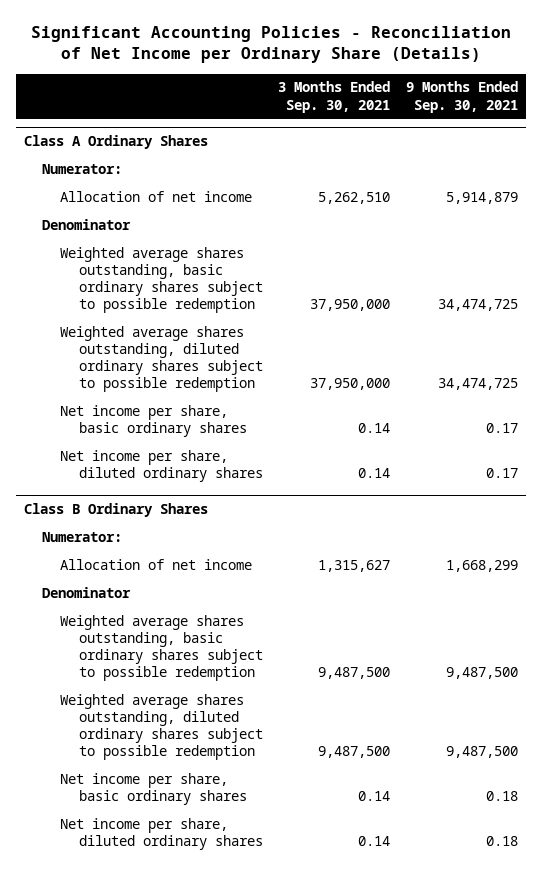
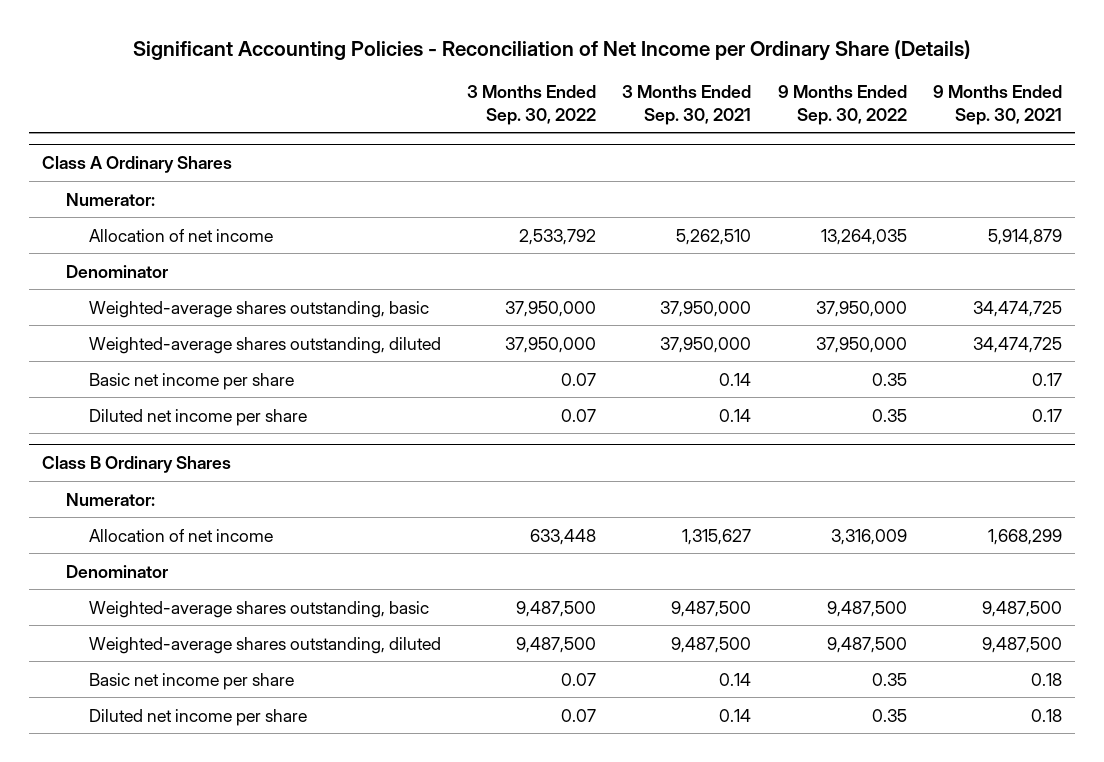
none -> [467,85,597,125] 3 Months Ended Sep. 30, 2022
none -> [777,85,907,125] 9 Months Ended Sep. 30, 2022
[60,246,263,314] Weighted average shares outstanding, basic ordinary shares subject to possible redemption -> [89,300,430,318] Weighted-average shares outstanding, basic
[60,325,263,393] Weighted average shares outstanding, diluted ordinary shares subject to possible redemption -> [89,336,442,354] Weighted-average shares outstanding, diluted
[60,404,247,438] Net income per share, basic ordinary shares -> [89,372,295,390] Basic net income per share
[60,449,263,483] Net income per share, diluted ordinary shares -> [89,408,308,426] Diluted net income per share
[60,614,263,682] Weighted average shares outstanding, basic ordinary shares subject to possible redemption -> [89,600,430,618] Weighted-average shares outstanding, basic
[60,693,263,761] Weighted average shares outstanding, diluted ordinary shares subject to possible redemption -> [89,636,442,654] Weighted-average shares outstanding, diluted
[60,772,247,806] Net income per share, basic ordinary shares -> [89,672,295,690] Basic net income per share
[60,817,263,851] Net income per share, diluted ordinary shares -> [89,708,308,726] Diluted net income per share

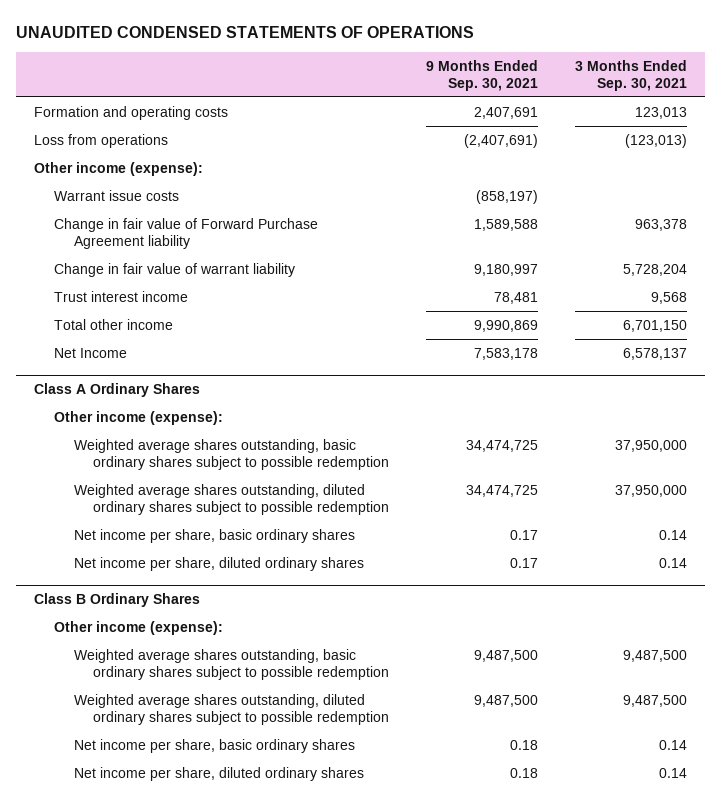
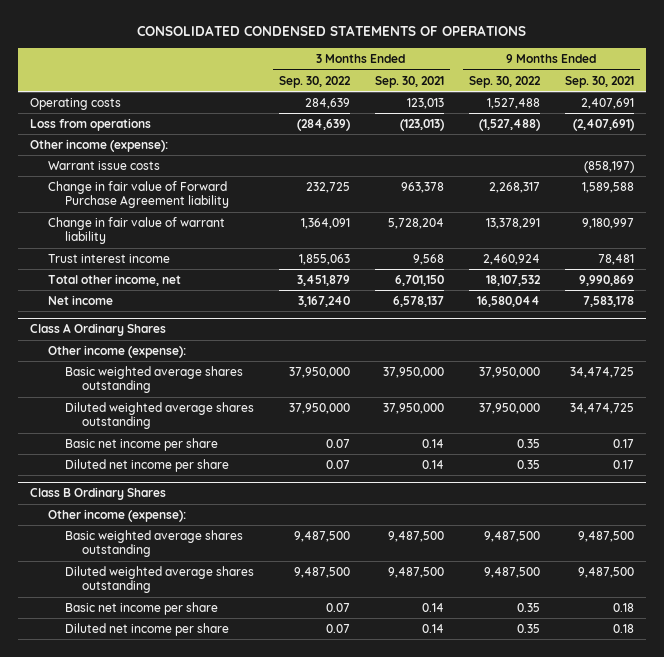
[15,25,474,38] UNAUDITED CONDENSED STATEMENTS OF OPERATIONS -> [137,25,527,37] CONSOLIDATED CONDENSED STATEMENTS OF OPERATIONS
none -> [278,75,351,88] Sep. 30, 2022
none -> [468,75,541,88] Sep. 30, 2022
[34,105,229,120] Formation and operating costs -> [30,97,122,110] Operating costs
[53,318,173,330] Total other income -> [47,273,181,286] Total other income, net
[53,347,127,358] Net Income -> [47,294,113,305] Net income
[73,438,390,470] Weighted average shares outstanding, basic ordinary shares subject to possible redemption -> [64,365,243,394] Basic weighted average shares outstanding
[73,483,390,515] Weighted average shares outstanding, diluted ordinary shares subject to possible redemption -> [64,401,254,430] Diluted weighted average shares outstanding
[73,528,355,543] Net income per share, basic ordinary shares -> [64,437,218,451] Basic net income per share
[73,556,364,571] Net income per share, diluted ordinary shares -> [64,458,229,472] Diluted net income per share
[73,648,390,680] Weighted average shares outstanding, basic ordinary shares subject to possible redemption -> [64,529,243,558] Basic weighted average shares outstanding
[73,693,390,725] Weighted average shares outstanding, diluted ordinary shares subject to possible redemption -> [64,565,254,594] Diluted weighted average shares outstanding
[73,738,355,753] Net income per share, basic ordinary shares -> [64,601,218,615] Basic net income per share
[73,766,364,781] Net income per share, diluted ordinary shares -> [64,622,229,636] Diluted net income per share

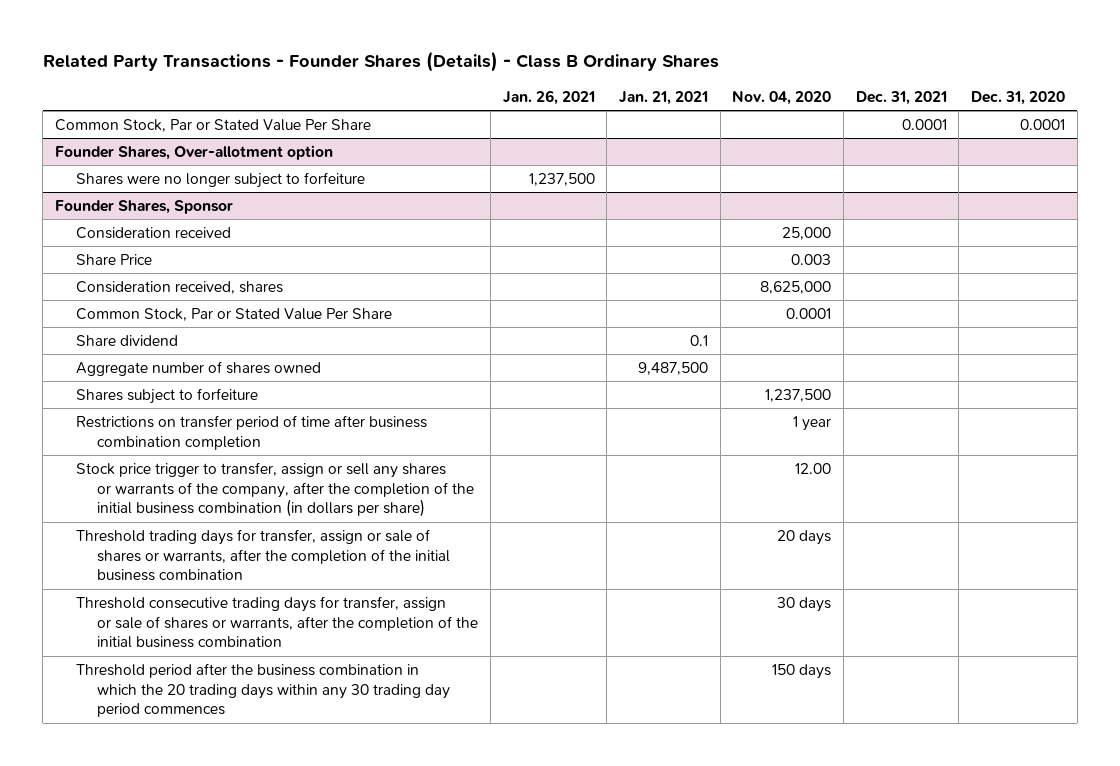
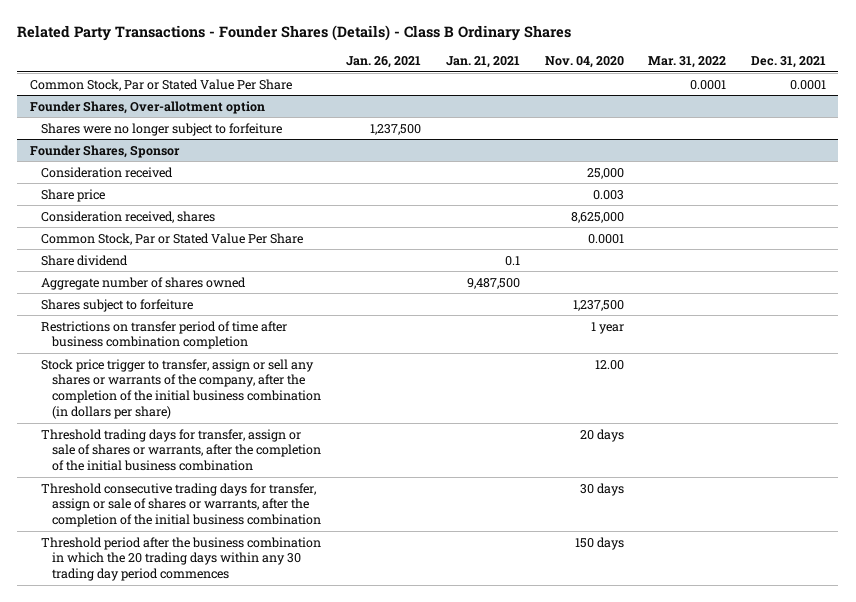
[970,90,1065,105] Dec. 31, 2020 -> none
none -> [648,56,727,69] Mar. 31, 2022
[76,254,153,266] Share Price -> [40,188,105,202] Share price

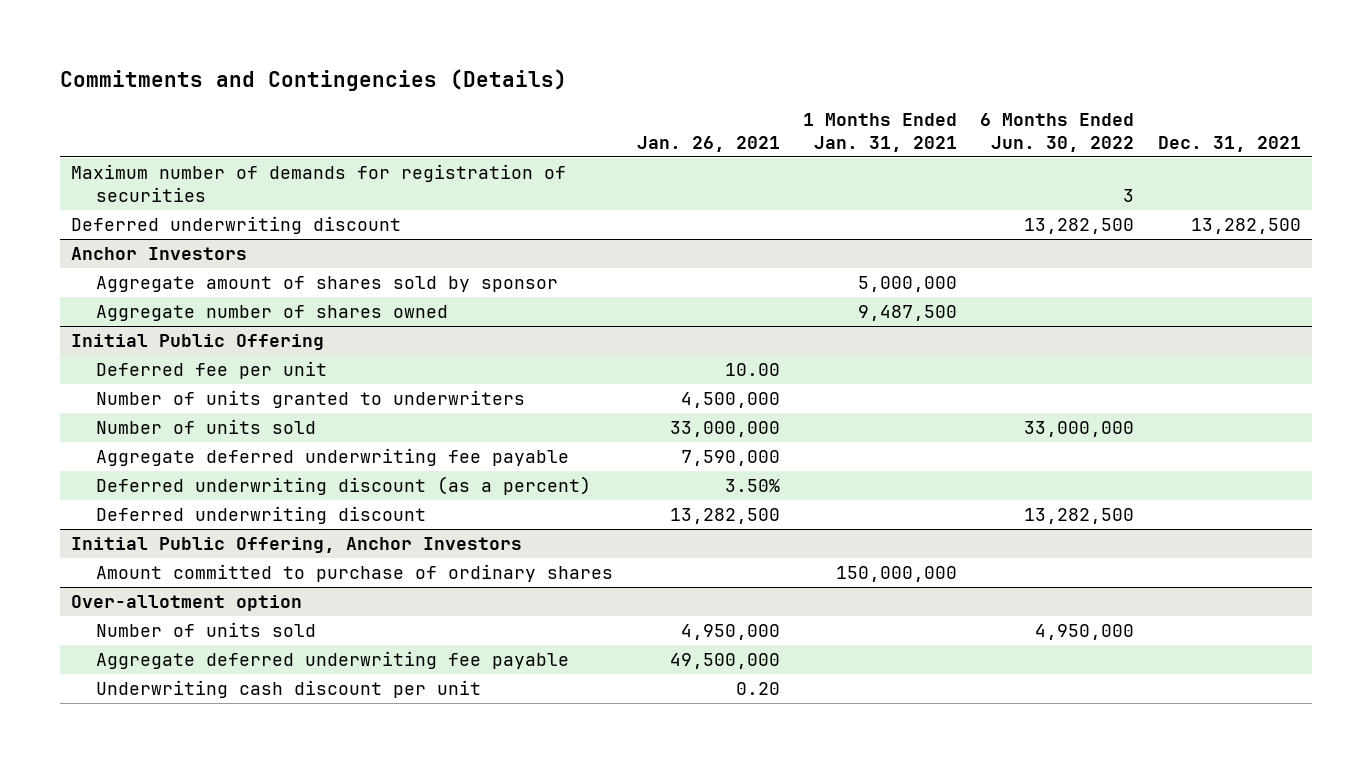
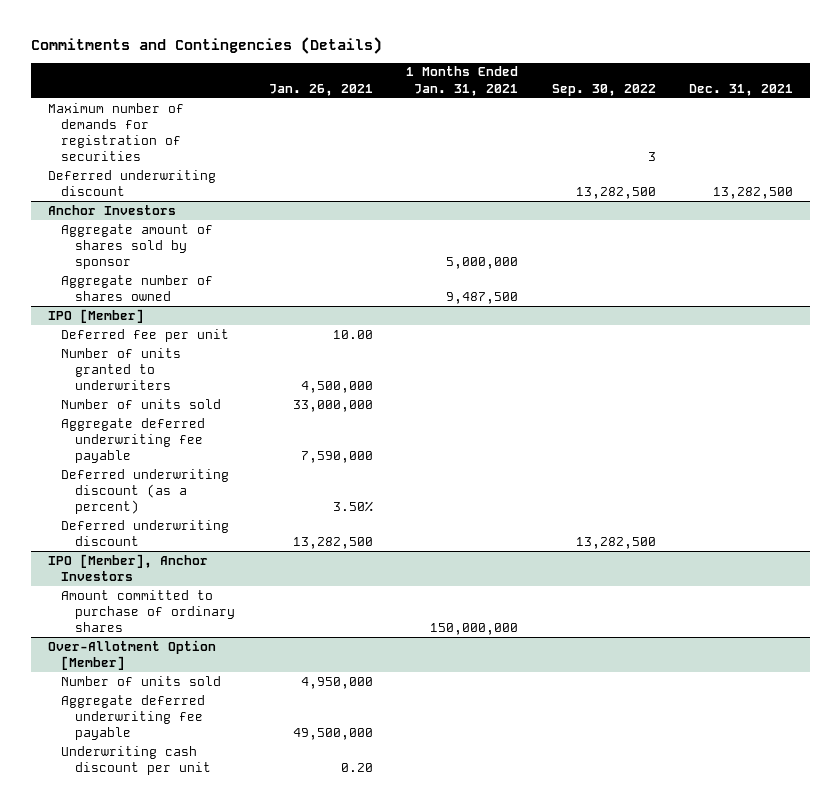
[980,113,1135,153] 6 Months Ended Jun. 30, 2022 -> none
none -> [551,83,656,96] Sep. 30, 2022
[71,333,325,350] Initial Public Offering -> [47,308,144,323] IPO [Member]
[71,536,523,553] Initial Public Offering, Anchor Investors -> none
none -> [47,553,208,581] IPO [Member], Anchor Investors
[71,594,303,611] Over-allotment option -> [47,639,216,670] Over-Allotment Option [Member]

